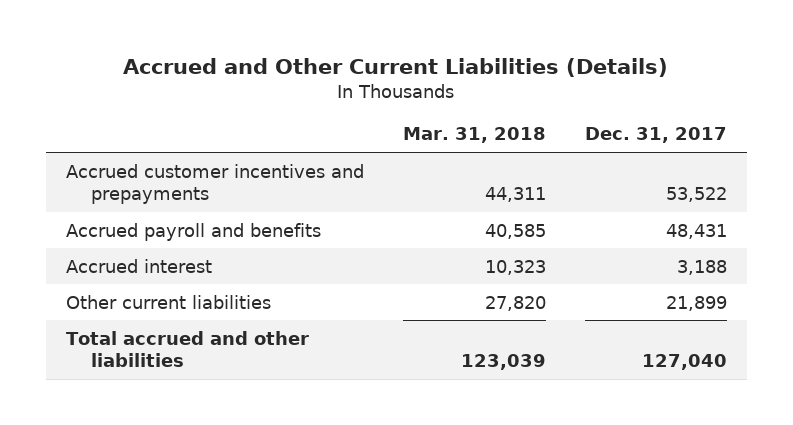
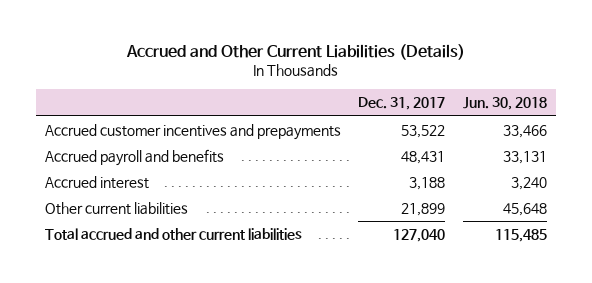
[402,127,546,144] Mar. 31, 2018 -> none
none -> [463,97,548,111] Jun. 30, 2018
[65,330,309,368] Total accrued and other liabilities -> [44,228,302,241] Total accrued and other current liabilities

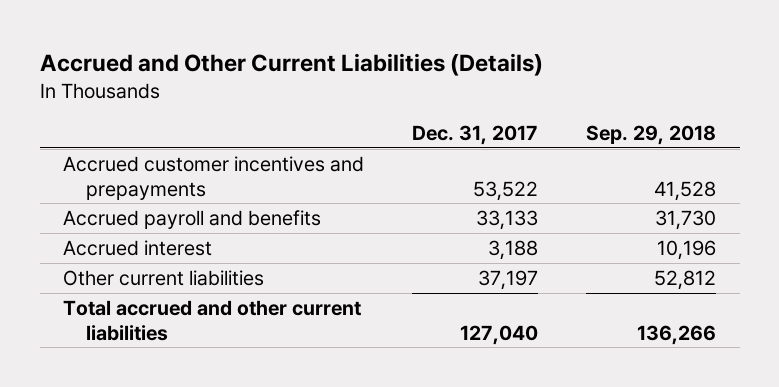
[463,97,548,111] Jun. 30, 2018 -> none
none -> [585,124,716,145] Sep. 29, 2018
[401,151,446,165] 48,431 -> [476,210,539,231] 33,133
[401,203,446,217] 21,899 -> [478,270,539,291] 37,197

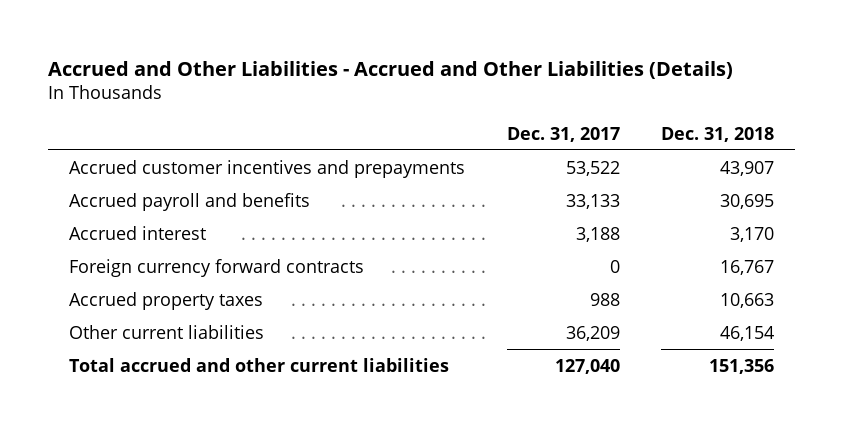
[39,52,543,76] Accrued and Other Current Liabilities (Details) -> [48,60,734,79] Accrued and Other Liabilities - Accrued and Other Liabilities (Details)
[585,124,716,145] Sep. 29, 2018 -> none
none -> [661,126,775,142] Dec. 31, 2018
none -> [69,258,365,277] Foreign currency forward contracts
none -> [69,291,264,310] Accrued property taxes
[478,270,539,291] 37,197 -> [565,325,620,341] 36,209

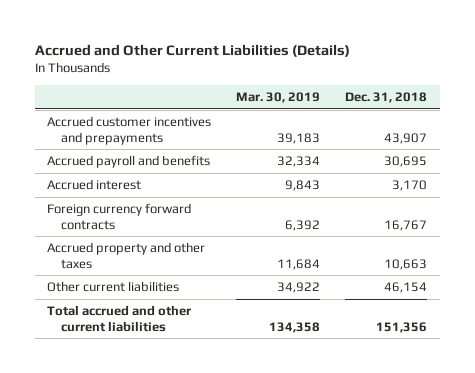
[48,60,734,79] Accrued and Other Liabilities - Accrued and Other Liabilities (Details) -> [34,43,350,57] Accrued and Other Current Liabilities (Details)
[506,126,620,142] Dec. 31, 2017 -> none
none -> [236,92,321,104] Mar. 30, 2019
[69,291,264,310] Accrued property taxes -> [47,242,206,269] Accrued property and other taxes

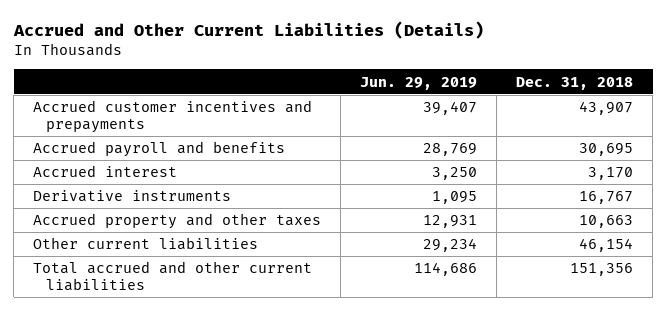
[236,92,321,104] Mar. 30, 2019 -> none
none -> [360,76,478,90] Jun. 29, 2019
[47,203,192,230] Foreign currency forward contracts -> [33,190,232,203] Derivative instruments

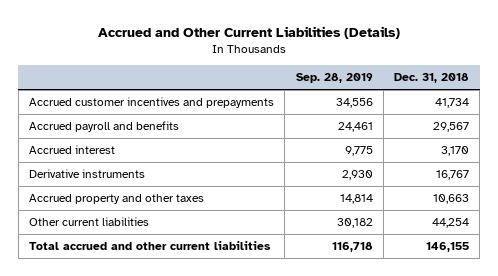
[360,76,478,90] Jun. 29, 2019 -> none
none -> [295,72,373,83] Sep. 28, 2019
[579,101,634,116] 43,907 -> [435,98,470,109] 41,734
[579,143,634,157] 30,695 -> [433,122,470,133] 29,567
[579,238,634,253] 46,154 -> [432,218,470,229] 44,254
[570,263,634,277] 151,356 -> [426,242,470,253] 146,155

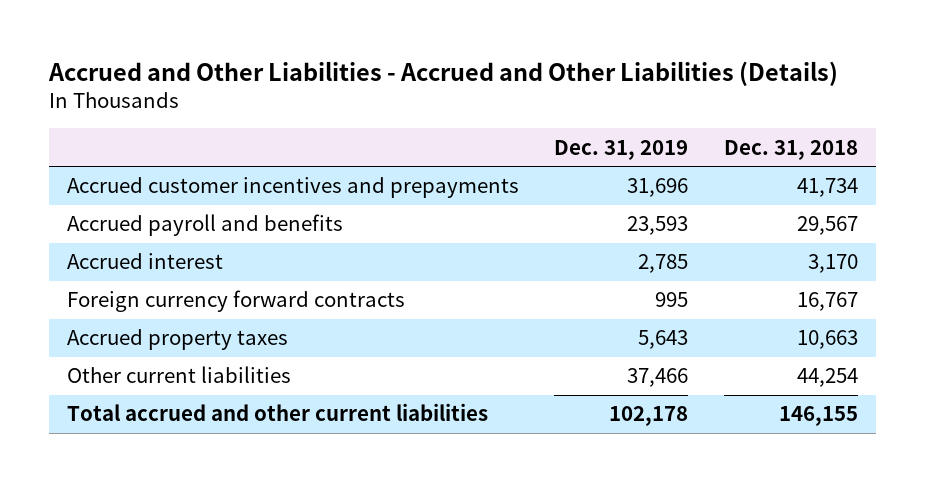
[98,25,401,39] Accrued and Other Current Liabilities (Details) -> [47,60,838,86] Accrued and Other Liabilities - Accrued and Other Liabilities (Details)
[295,72,373,83] Sep. 28, 2019 -> none
none -> [554,139,689,160] Dec. 31, 2019
[29,169,146,179] Derivative instruments -> [66,290,405,313] Foreign currency forward contracts
[29,194,205,205] Accrued property and other taxes -> [66,329,288,351] Accrued property taxes

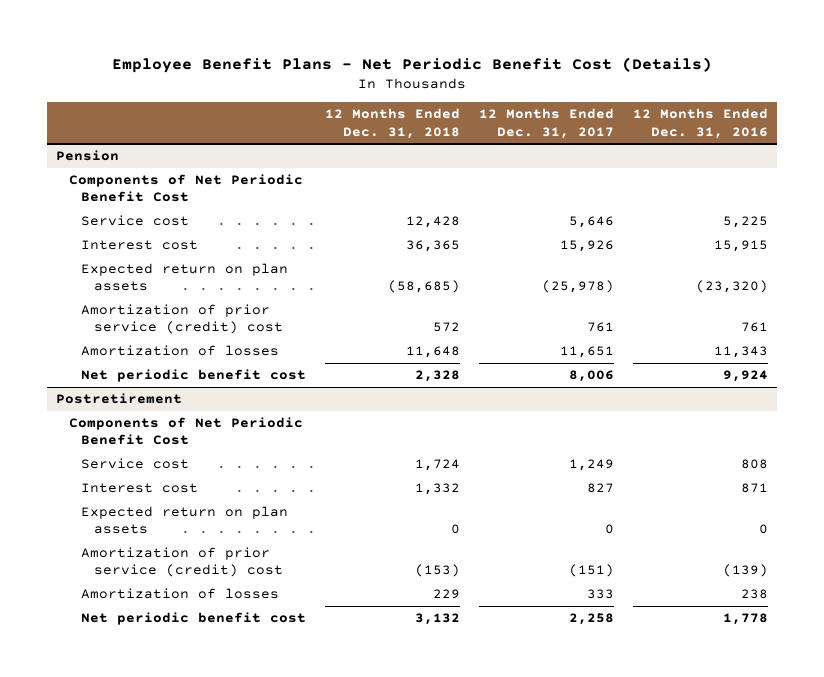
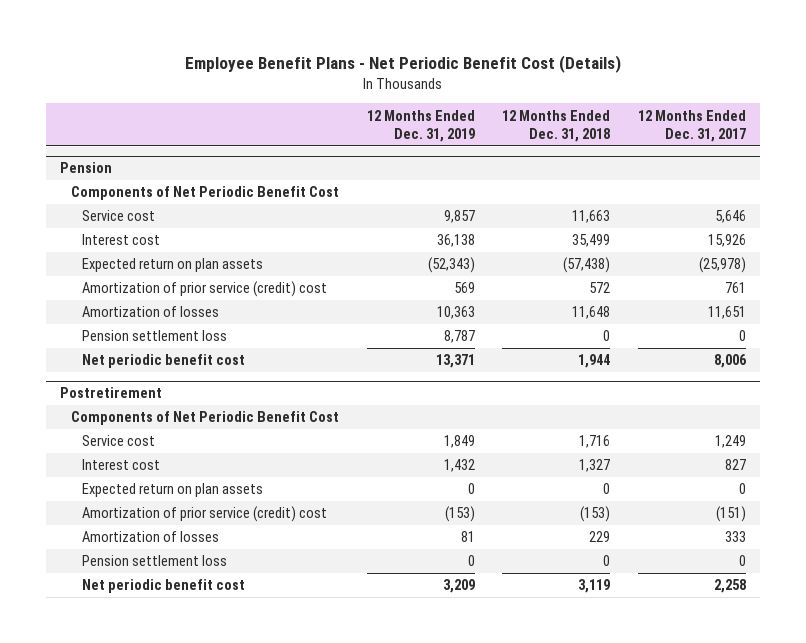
[632,108,768,139] 12 Months Ended Dec. 31, 2016 -> none
none -> [366,109,475,142] 12 Months Ended Dec. 31, 2019
[406,216,461,229] 12,428 -> [572,210,611,224] 11,663
[406,240,461,253] 36,365 -> [572,234,611,248] 35,499
[388,280,461,294] (58,685) -> [563,257,611,274] (57,438)
none -> [81,330,227,342] Pension settlement loss
[415,370,461,383] 2,328 -> [578,354,611,369] 1,944
[415,459,461,472] 1,724 -> [579,435,611,449] 1,716
[415,483,461,496] 1,332 -> [579,459,611,473] 1,327
none -> [81,555,227,567] Pension settlement loss
[415,613,461,626] 3,132 -> [578,579,611,594] 3,119

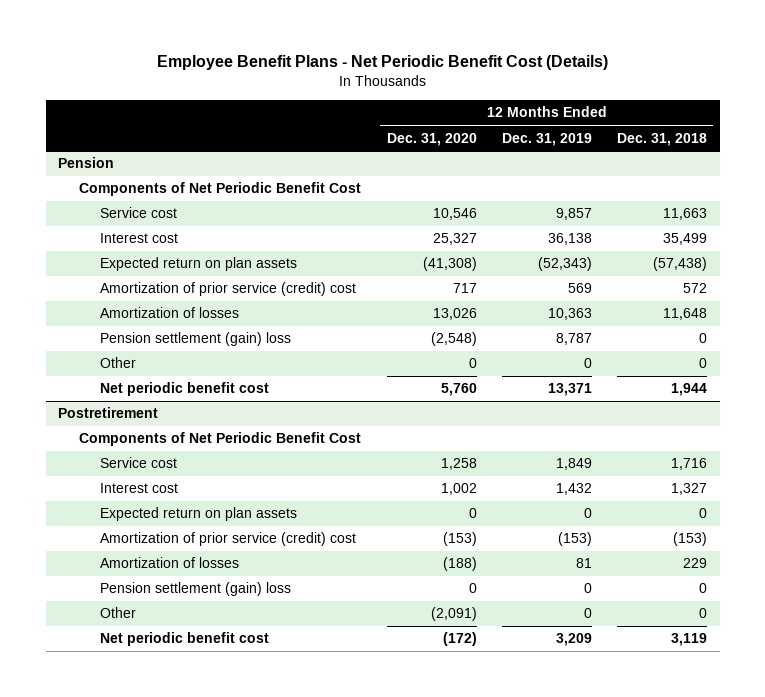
[638,109,747,142] 12 Months Ended Dec. 31, 2017 -> none
none -> [386,132,477,146] Dec. 31, 2020
[81,330,227,342] Pension settlement loss -> [100,332,292,347] Pension settlement (gain) loss
none -> [100,357,137,369] Other
[81,555,227,567] Pension settlement loss -> [100,582,292,597] Pension settlement (gain) loss
none -> [100,607,137,619] Other

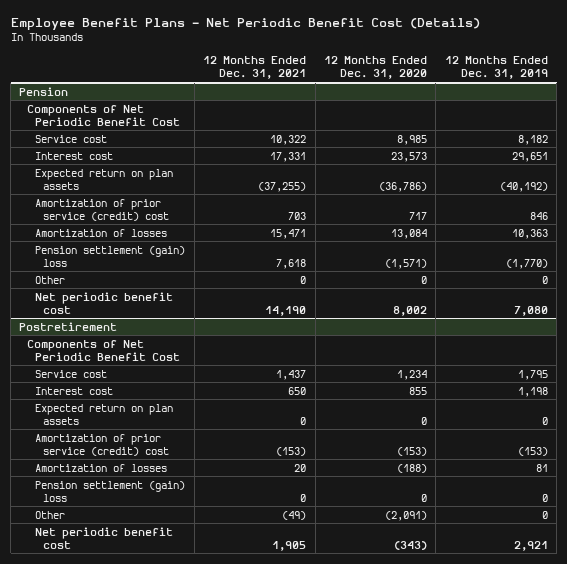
[617,132,708,146] Dec. 31, 2018 -> none
none -> [203,56,307,80] 12 Months Ended Dec. 31, 2021
[432,208,477,221] 10,546 -> [397,134,428,145] 8,985
[555,208,592,221] 9,857 -> [517,134,548,145] 8,182
[432,233,477,246] 25,327 -> [391,151,428,162] 23,573
[547,233,592,246] 36,138 -> [511,151,548,162] 29,651
[422,257,477,272] (41,308) -> [379,181,428,192] (36,786)
[537,257,592,272] (52,343) -> [499,181,548,192] (40,192)
[567,283,592,294] 569 -> [529,211,548,220] 846
[432,308,477,321] 13,026 -> [391,228,428,239] 13,084
[430,332,477,347] (2,548) -> [385,258,428,269] (1,571)
[555,333,592,346] 8,787 -> [505,258,548,269] (1,770)
[440,383,477,397] 5,760 -> [393,305,428,316] 8,002
[547,383,592,397] 13,371 -> [513,305,548,316] 7,080
[440,458,477,471] 1,258 -> [397,369,428,380] 1,234
[555,458,592,471] 1,849 -> [517,369,548,380] 1,795
[440,483,477,496] 1,002 -> [409,386,428,395] 855
[555,483,592,496] 1,432 -> [517,386,548,397] 1,198
[442,632,477,647] (172) -> [394,540,428,550] (343)
[555,633,592,647] 3,209 -> [513,540,548,551] 2,921

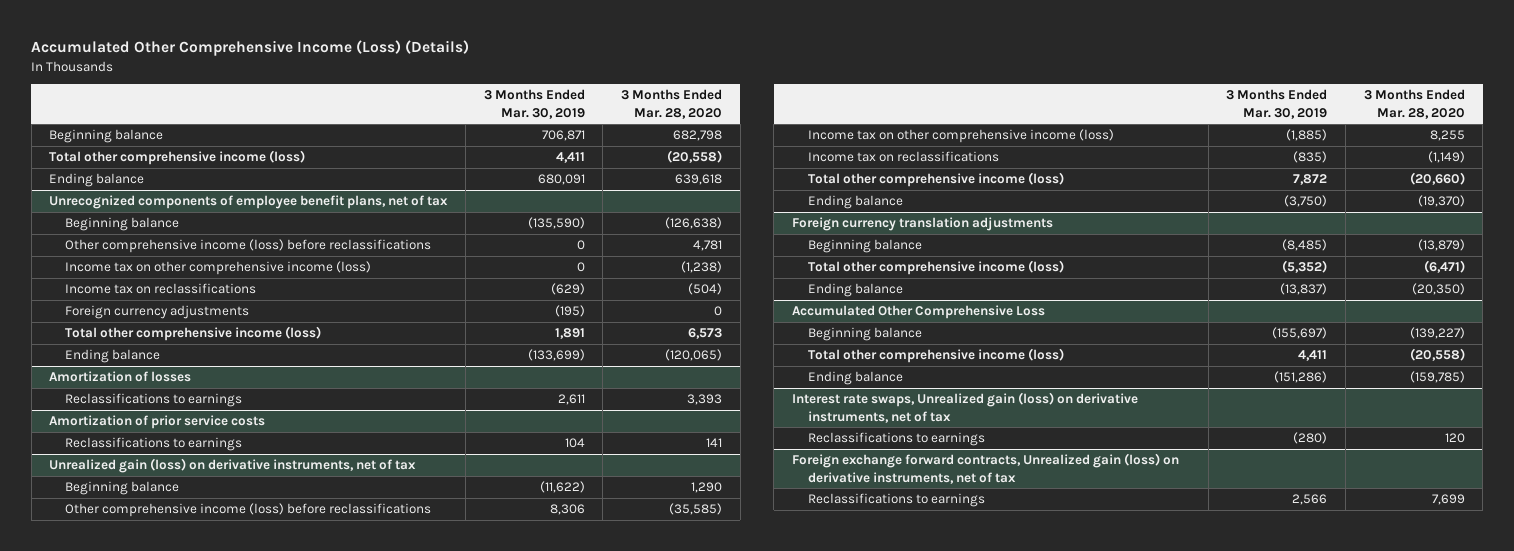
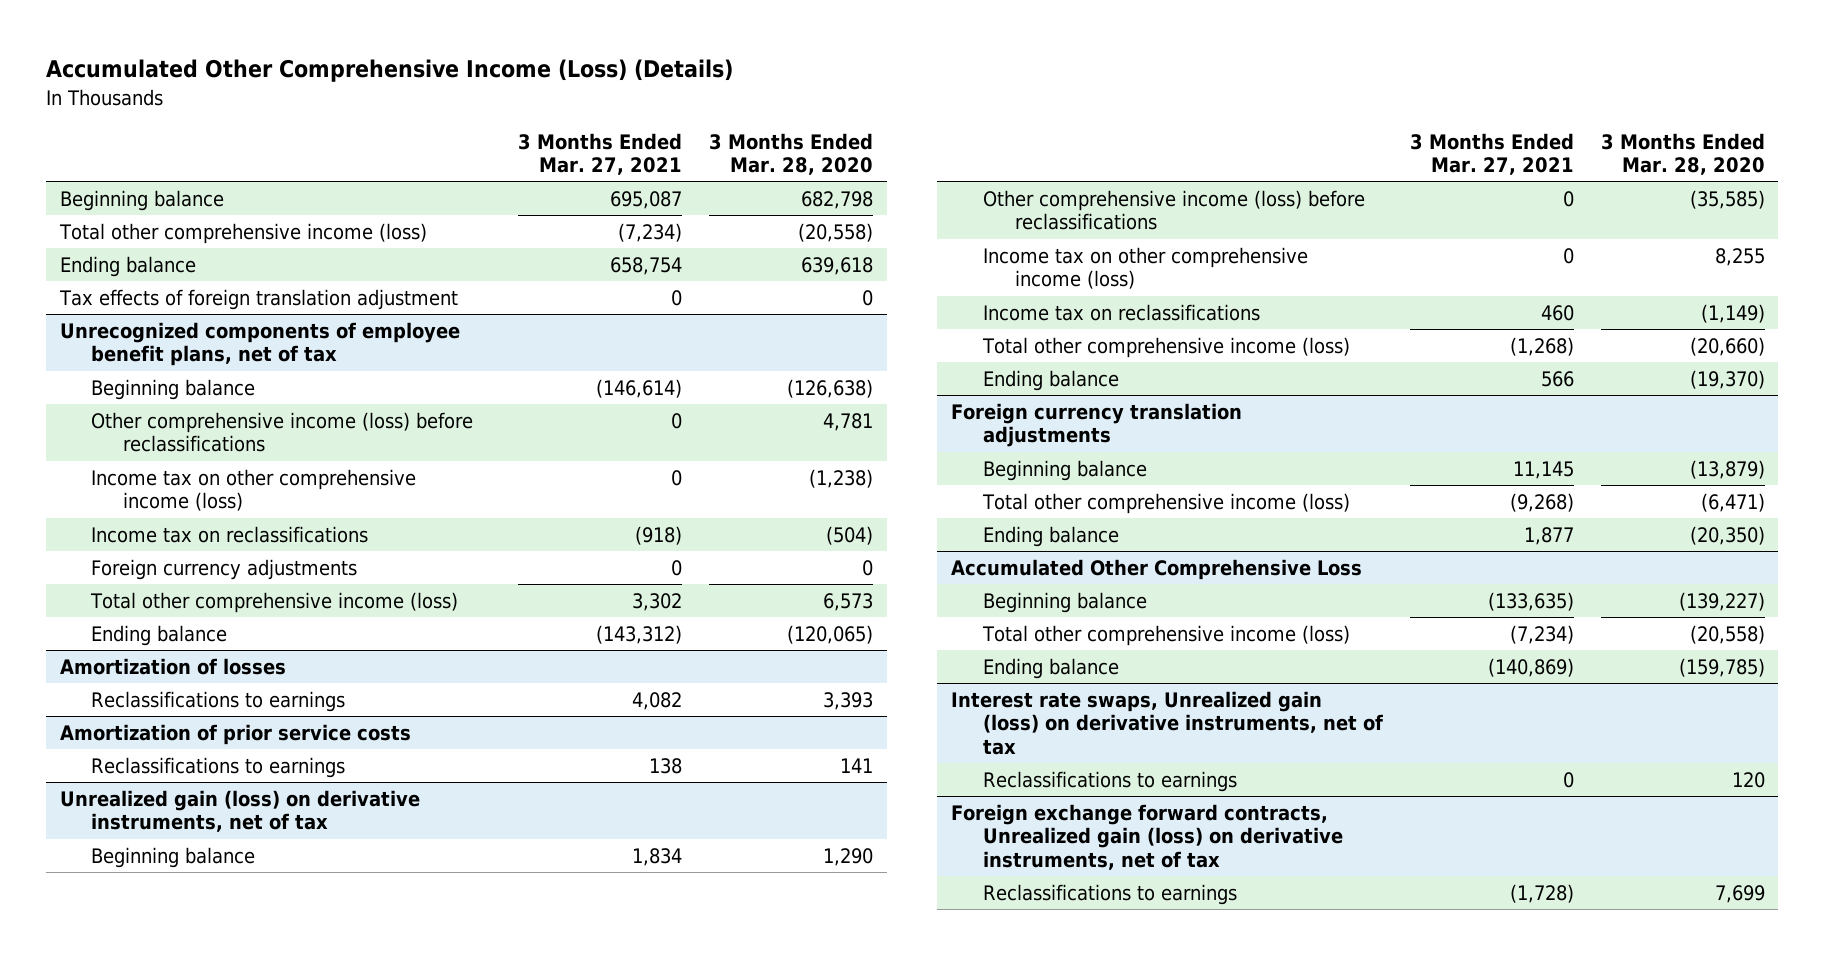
[483,89,585,119] 3 Months Ended Mar. 30, 2019 -> none
none -> [518,132,683,176] 3 Months Ended Mar. 27, 2021
none -> [58,288,458,310] Tax effects of foreign translation adjustment

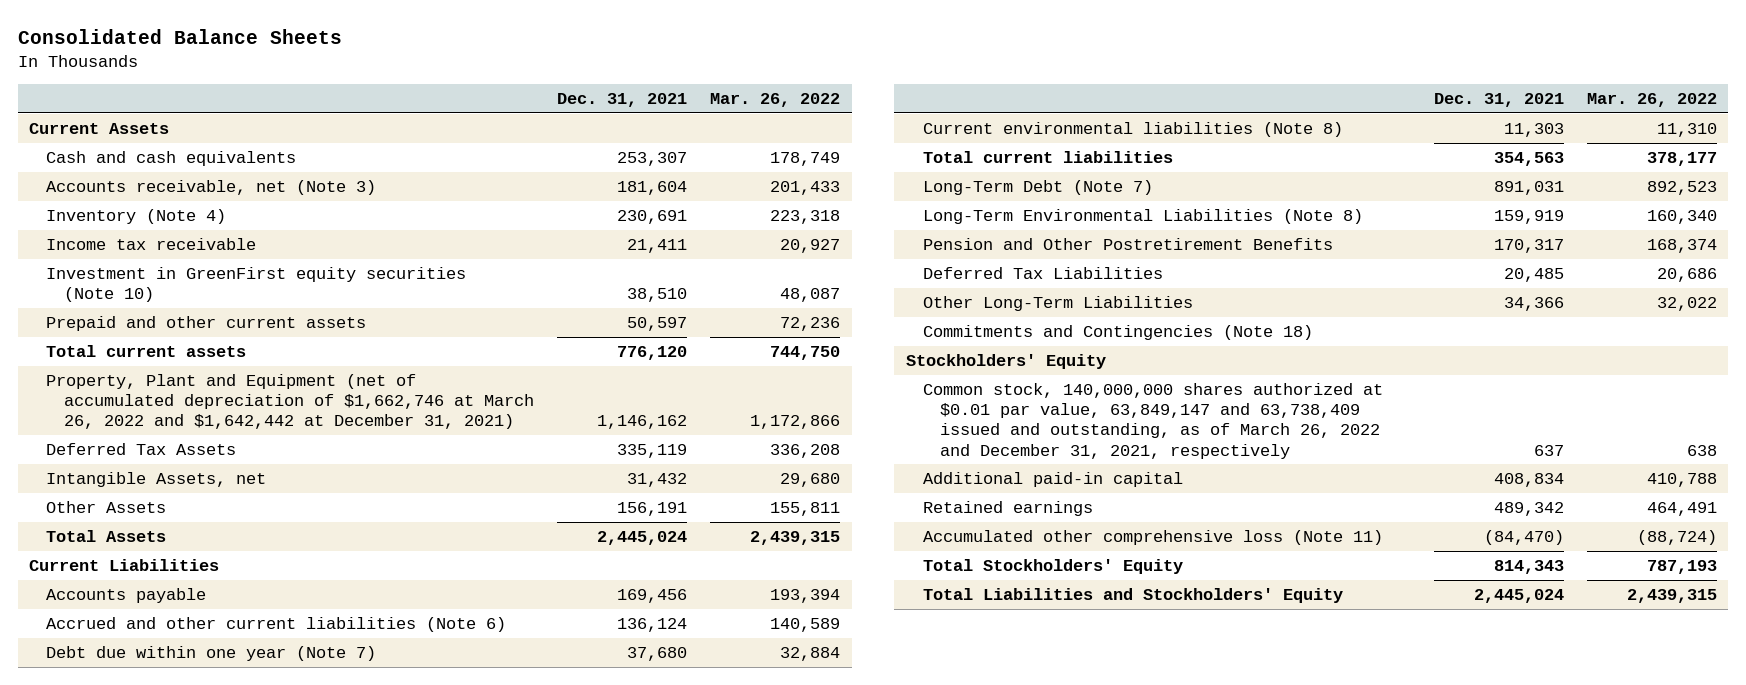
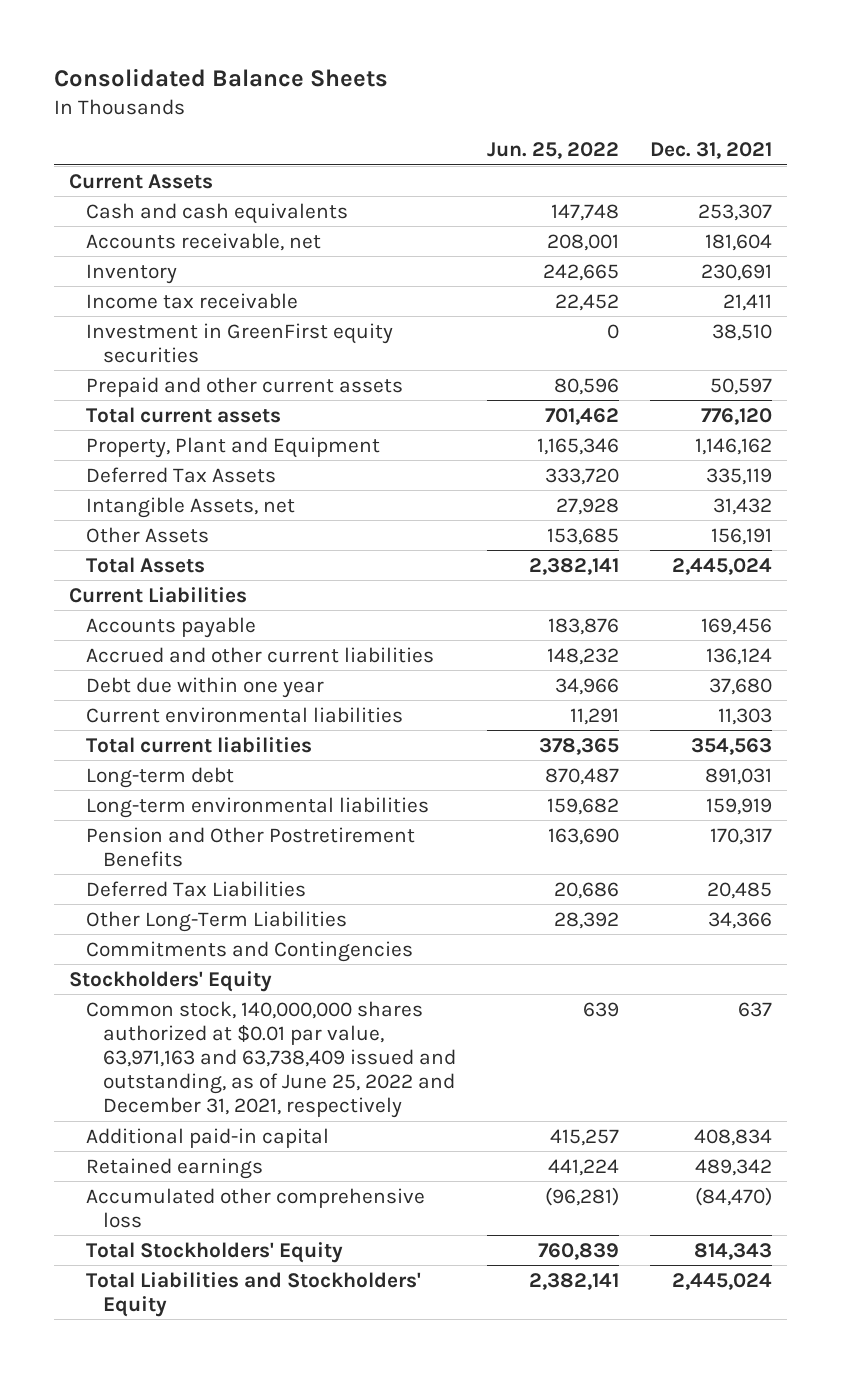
[710,92,841,107] Mar. 26, 2022 -> none
none -> [486,142,619,160] Jun. 25, 2022
[46,179,377,195] Accounts receivable, net (Note 3) -> [85,232,321,251] Accounts receivable, net
[46,208,227,224] Inventory (Note 4) -> [85,263,177,284] Inventory
[46,266,467,303] Investment in GreenFirst equity securities (Note 10) -> [85,322,393,363] Investment in GreenFirst equity securities
[46,373,534,430] Property, Plant and Equipment (net of accumulated depreciation of $1,662,746 at March 26, 2022 and $1,642,442 at December 31, 2021) -> [85,436,380,458] Property, Plant and Equipment
[46,616,507,632] Accrued and other current liabilities (Note 6) -> [85,646,434,663] Accrued and other current liabilities
[46,645,377,661] Debt due within one year (Note 7) -> [85,676,324,698] Debt due within one year
[923,121,1344,137] Current environmental liabilities (Note 8) -> [85,706,403,723] Current environmental liabilities
[923,179,1154,195] Long-Term Debt (Note 7) -> [85,766,234,788] Long-term debt
[923,208,1364,224] Long-Term Environmental Liabilities (Note 8) -> [85,796,429,818] Long-term environmental liabilities
[923,324,1314,340] Commitments and Contingencies (Note 18) -> [85,940,413,962] Commitments and Contingencies
[923,382,1384,459] Common stock, 140,000,000 shares authorized at $0.01 par value, 63,849,147 and 63,738,409 issued and outstanding, as of March 26, 2022 and December 31, 2021, respectively -> [85,1000,456,1119] Common stock, 140,000,000 shares authorized at $0.01 par value, 63,971,163 and 63,738,409 issued and outstanding, as of June 25, 2022 and December 31, 2021, respectively
[923,529,1384,545] Accumulated other comprehensive loss (Note 11) -> [85,1187,425,1228] Accumulated other comprehensive loss

